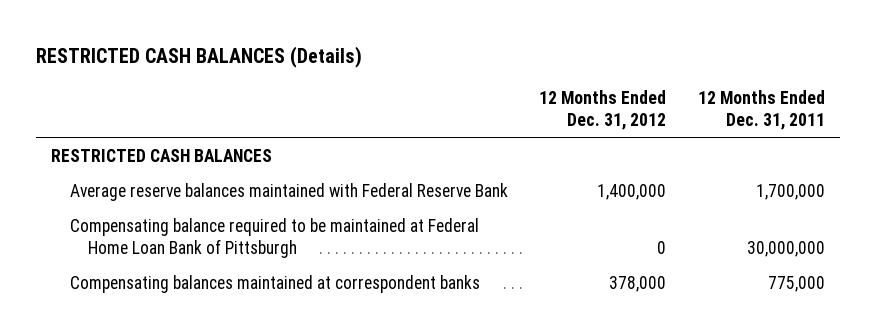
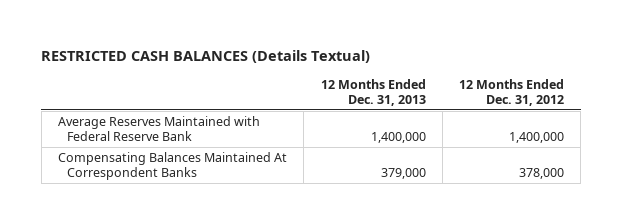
[35,46,362,69] RESTRICTED CASH BALANCES (Details) -> [41,50,371,64] RESTRICTED CASH BALANCES (Details Textual)
[697,90,825,131] 12 Months Ended Dec. 31, 2011 -> none
none -> [320,78,426,107] 12 Months Ended Dec. 31, 2013
[51,148,273,162] RESTRICTED CASH BALANCES -> none
[69,217,479,258] Compensating balance required to be maintained at Federal Home Loan Bank of Pittsburgh -> none
[69,182,508,201] Average reserve balances maintained with Federal Reserve Bank -> [58,115,261,142] Average Reserves Maintained with Federal Reserve Bank
[69,274,480,293] Compensating balances maintained at correspondent banks -> [58,151,288,181] Compensating Balances Maintained At Correspondent Banks

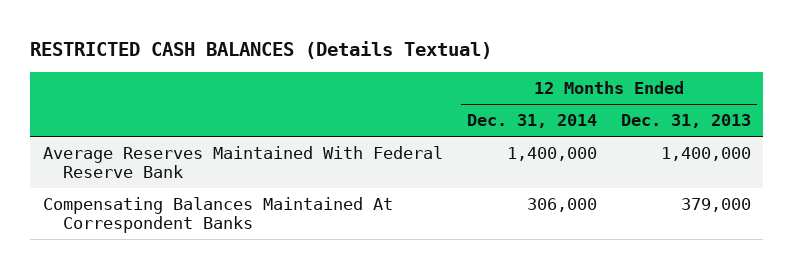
[459,78,565,107] 12 Months Ended Dec. 31, 2012 -> none
none -> [466,114,597,129] Dec. 31, 2014
[58,115,261,142] Average Reserves Maintained with Federal Reserve Bank -> [42,145,443,179] Average Reserves Maintained With Federal Reserve Bank

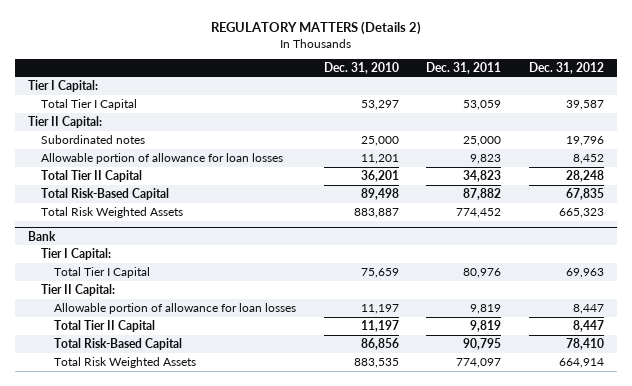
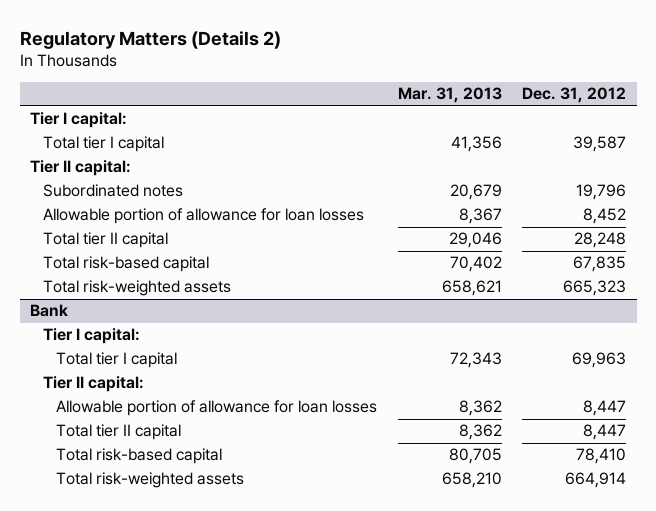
[211,21,422,36] REGULATORY MATTERS (Details 2) -> [19,30,281,49] Regulatory Matters (Details 2)
[323,61,399,74] Dec. 31, 2010 -> none
[426,61,502,74] Dec. 31, 2011 -> none
none -> [397,87,502,104] Mar. 31, 2013
[28,79,99,92] Tier I Capital: -> [30,112,128,129] Tier I capital:
[41,98,138,110] Total Tier I Capital -> [43,136,165,153] Total tier I capital
[28,115,103,128] Tier II Capital: -> [30,160,132,177] Tier II capital:
[41,169,143,182] Total Tier II Capital -> [43,232,169,249] Total tier II capital
[41,187,170,200] Total Risk-Based Capital -> [43,256,210,273] Total risk-based capital
[41,206,184,218] Total Risk Weighted Assets -> [43,280,232,297] Total risk-weighted assets
[41,247,112,260] Tier I Capital: -> [43,328,141,345] Tier I capital:
[54,266,151,278] Total Tier I Capital -> [55,352,177,369] Total tier I capital
[41,283,116,296] Tier II Capital: -> [43,376,145,393] Tier II capital:
[54,319,156,332] Total Tier II Capital -> [55,424,181,441] Total tier II capital
[54,337,183,350] Total Risk-Based Capital -> [55,448,222,465] Total risk-based capital
[54,356,197,368] Total Risk Weighted Assets -> [55,472,244,489] Total risk-weighted assets

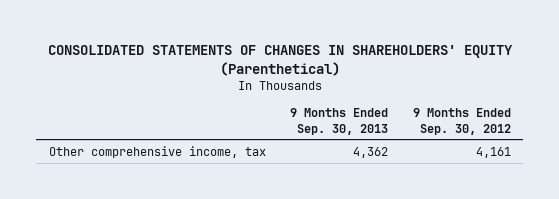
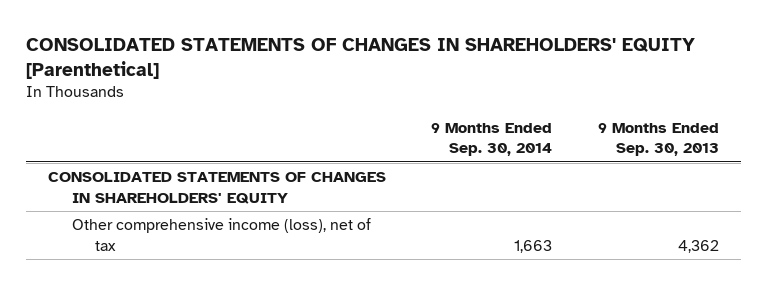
[47,44,513,76] CONSOLIDATED STATEMENTS OF CHANGES IN SHAREHOLDERS' EQUITY (Parenthetical) -> [25,37,695,79] CONSOLIDATED STATEMENTS OF CHANGES IN SHAREHOLDERS' EQUITY [Parenthetical]
[412,108,511,135] 9 Months Ended Sep. 30, 2012 -> none
none -> [431,122,553,157] 9 Months Ended Sep. 30, 2014
none -> [48,172,387,204] CONSOLIDATED STATEMENTS OF CHANGES IN SHAREHOLDERS' EQUITY
[48,145,266,158] Other comprehensive income, tax -> [71,218,371,251] Other comprehensive income (loss), net of tax

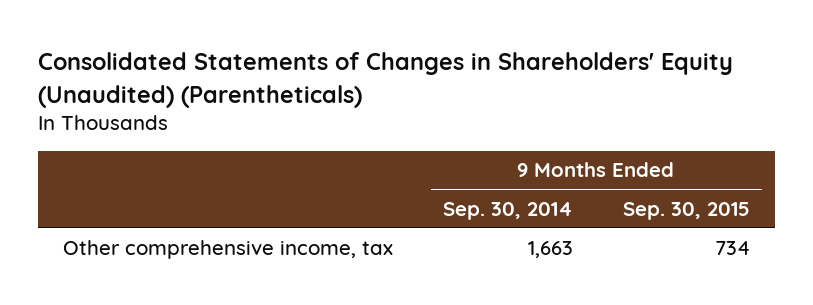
[25,37,695,79] CONSOLIDATED STATEMENTS OF CHANGES IN SHAREHOLDERS' EQUITY [Parenthetical] -> [38,52,734,108] Consolidated Statements of Changes in Shareholders' Equity (Unaudited) (Parentheticals)
[597,122,719,157] 9 Months Ended Sep. 30, 2013 -> none
none -> [622,201,750,220] Sep. 30, 2015
[48,172,387,204] CONSOLIDATED STATEMENTS OF CHANGES IN SHAREHOLDERS' EQUITY -> none
[71,218,371,251] Other comprehensive income (loss), net of tax -> [63,240,394,260] Other comprehensive income, tax

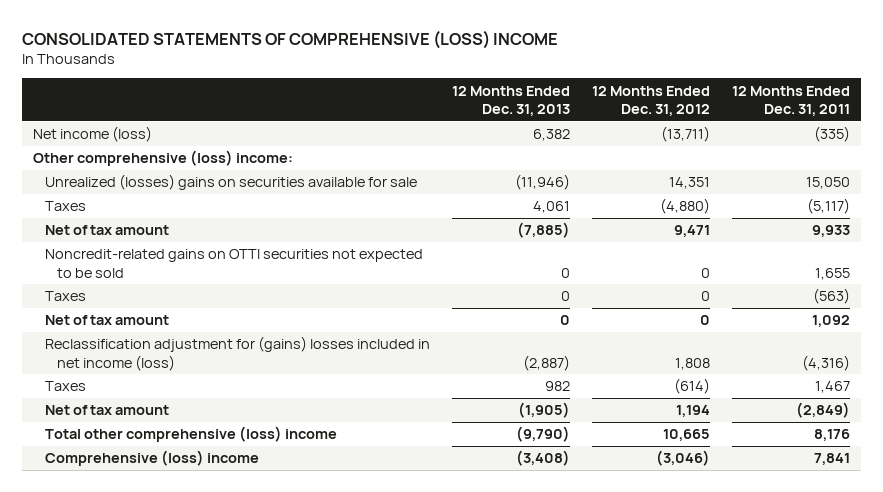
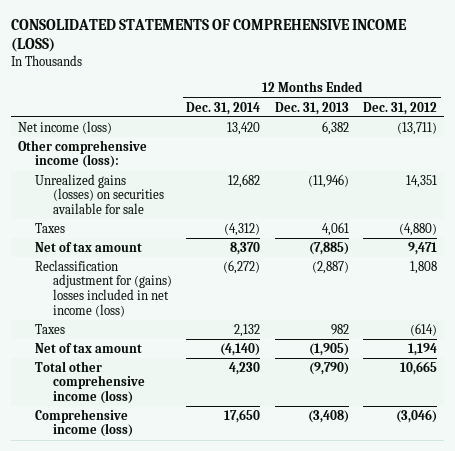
[22,29,559,49] CONSOLIDATED STATEMENTS OF COMPREHENSIVE (LOSS) INCOME -> [10,18,407,53] CONSOLIDATED STATEMENTS OF COMPREHENSIVE INCOME (LOSS)
[731,85,850,117] 12 Months Ended Dec. 31, 2011 -> none
none -> [186,101,261,115] Dec. 31, 2014
[33,150,294,167] Other comprehensive (loss) income: -> [17,139,147,169] Other comprehensive income (loss):
[45,174,418,191] Unrealized (losses) gains on securities available for sale -> [35,173,164,215] Unrealized gains (losses) on securities available for sale
[45,249,424,278] Noncredit-related gains on OTTI securities not expected to be sold -> none
[45,291,87,302] Taxes -> none
[45,315,170,326] Net of tax amount -> none
[45,426,338,443] Total other comprehensive (loss) income -> [35,360,145,405] Total other comprehensive income (loss)
[45,450,260,467] Comprehensive (loss) income -> [35,408,133,438] Comprehensive income (loss)

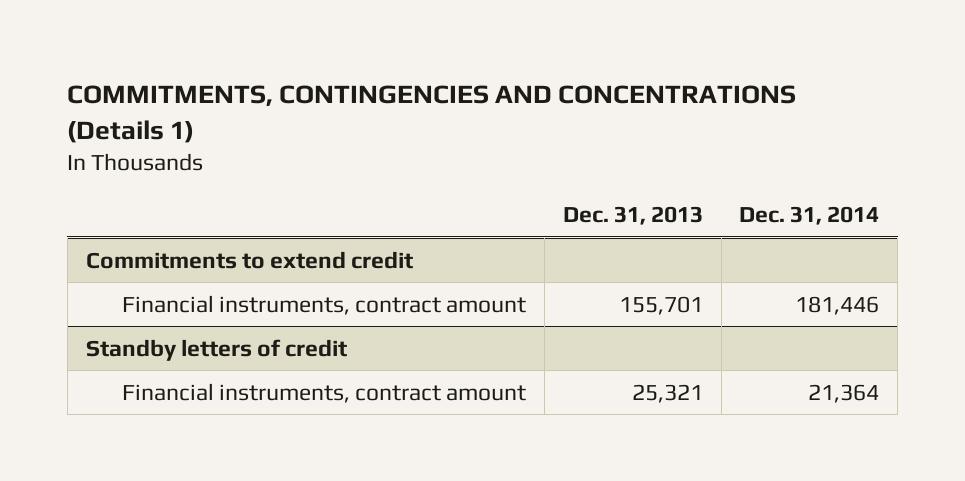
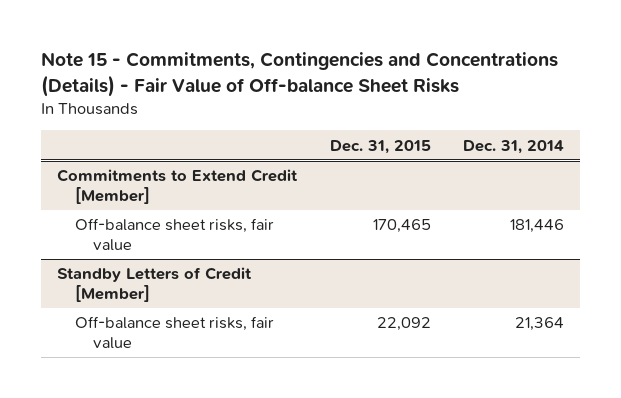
[67,85,797,143] COMMITMENTS, CONTINGENCIES AND CONCENTRATIONS (Details 1) -> [41,52,559,97] Note 15 - Commitments, Contingencies and Concentrations (Details) - Fair Value of Off-balance Sheet Risks
[562,206,703,226] Dec. 31, 2013 -> none
none -> [329,139,431,154] Dec. 31, 2015
[85,250,413,269] Commitments to extend credit -> [57,169,299,204] Commitments to Extend Credit [Member]
[121,294,526,315] Financial instruments, contract amount -> [74,218,274,251] Off-balance sheet risks, fair value
[85,338,347,361] Standby letters of credit -> [57,267,253,302] Standby Letters of Credit [Member]
[121,382,526,403] Financial instruments, contract amount -> [74,316,274,349] Off-balance sheet risks, fair value

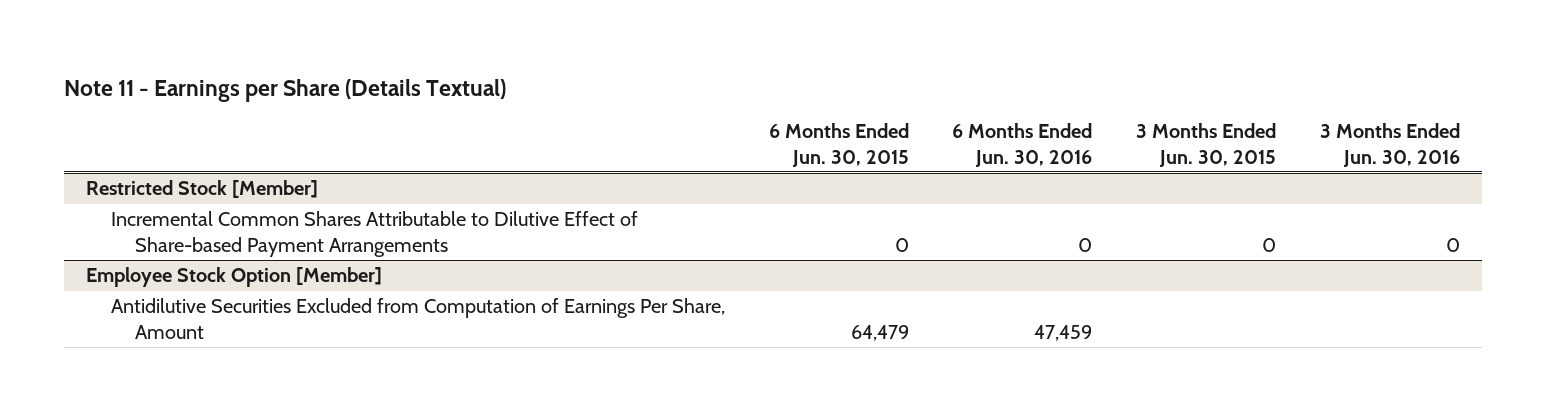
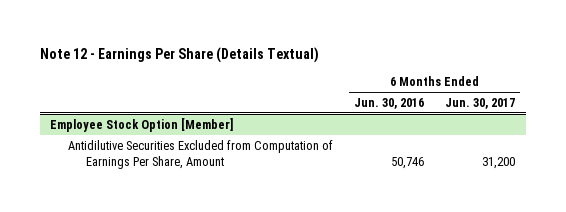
[64,78,507,102] Note 11 - Earnings per Share (Details Textual) -> [39,47,319,64] Note 12 - Earnings Per Share (Details Textual)
[768,123,909,167] 6 Months Ended Jun. 30, 2015 -> none
[1136,123,1277,167] 3 Months Ended Jun. 30, 2015 -> none
[1320,123,1461,167] 3 Months Ended Jun. 30, 2016 -> none
none -> [445,97,516,109] Jun. 30, 2017
[86,180,319,199] Restricted Stock [Member] -> none
[110,211,638,257] Incremental Common Shares Attributable to Dilutive Effect of Share-based Payment Arrangements -> none
[1034,324,1093,341] 47,459 -> [391,156,425,169] 50,746

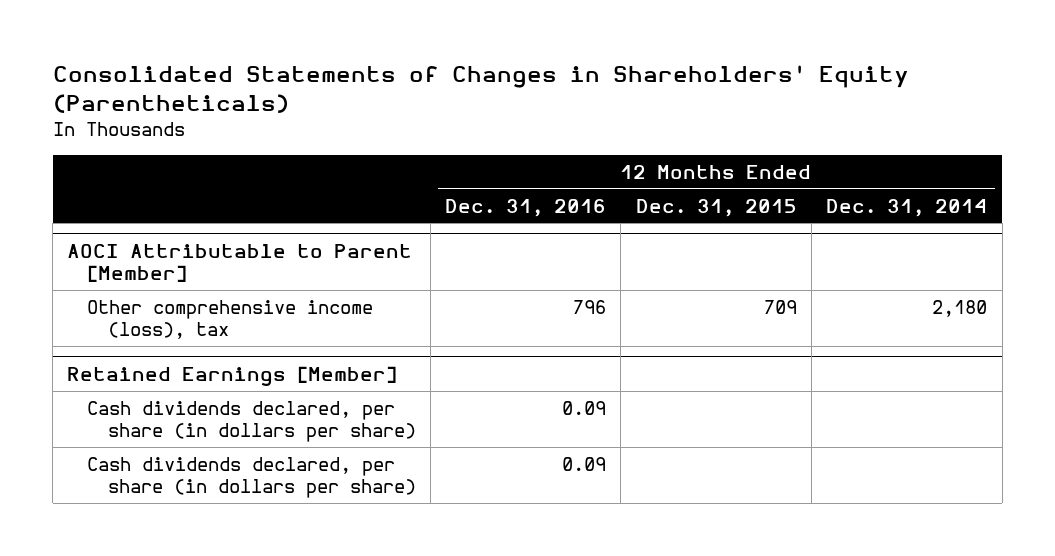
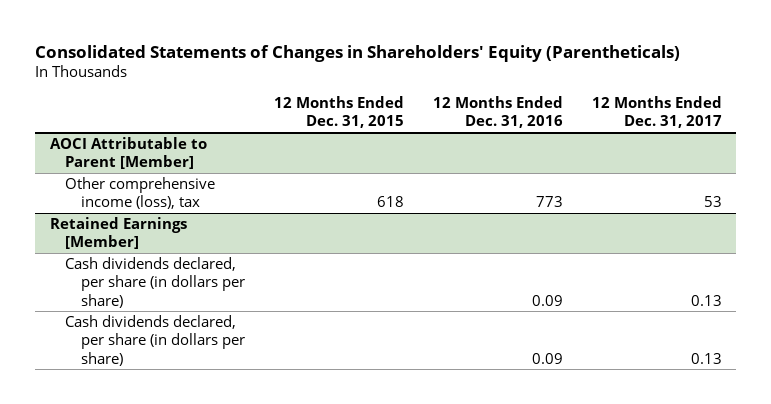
[826,198,988,217] Dec. 31, 2014 -> none
none -> [591,96,722,129] 12 Months Ended Dec. 31, 2017
[573,300,607,315] 796 -> [535,196,563,208] 773
[763,300,797,315] 709 -> [376,196,404,208] 618

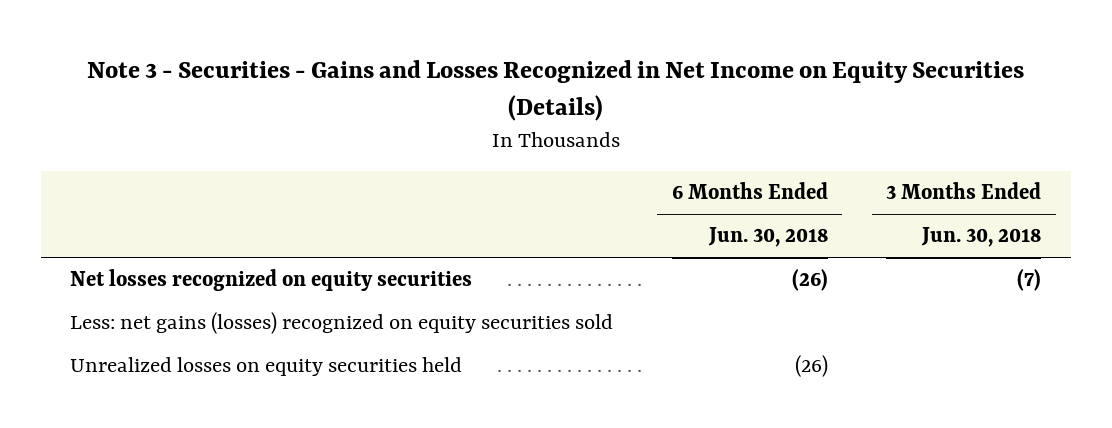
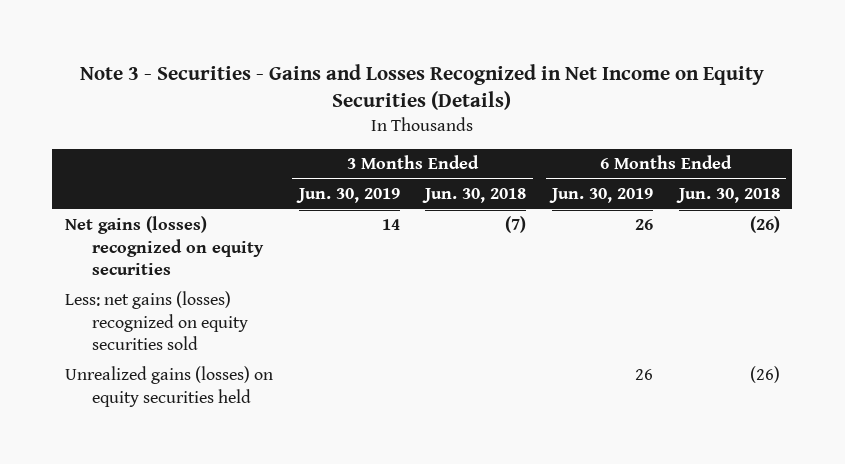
none -> [295,188,400,204] Jun. 30, 2019
none -> [548,188,653,204] Jun. 30, 2019
[70,269,473,292] Net losses recognized on equity securities -> [65,216,265,276] Net gains (losses) recognized on equity securities
[70,357,463,377] Unrealized losses on equity securities held -> [65,366,274,407] Unrealized gains (losses) on equity securities held

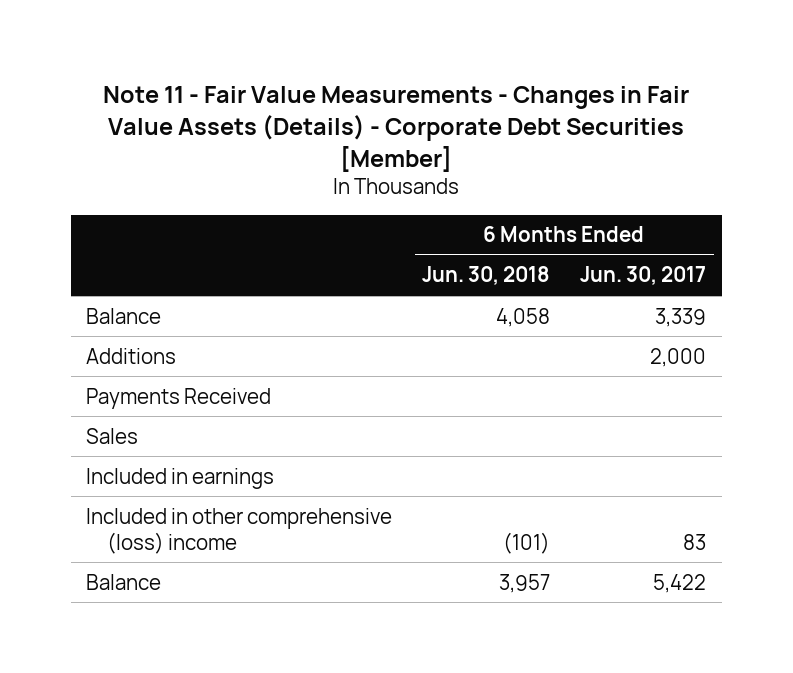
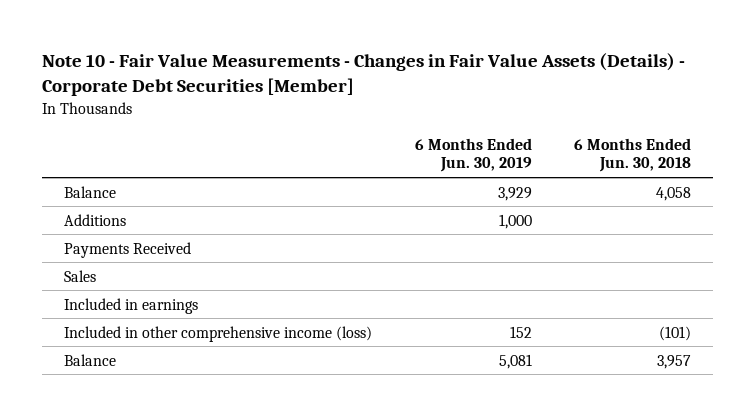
[103,85,690,172] Note 11 - Fair Value Measurements - Changes in Fair Value Assets (Details) - Corporate Debt Securities [Member] -> [42,53,686,97] Note 10 - Fair Value Measurements - Changes in Fair Value Assets (Details) - Corporate Debt Securities [Member]
[580,266,707,286] Jun. 30, 2017 -> none
none -> [414,137,532,173] 6 Months Ended Jun. 30, 2019
[86,507,393,554] Included in other comprehensive (loss) income -> [63,325,372,342] Included in other comprehensive income (loss)

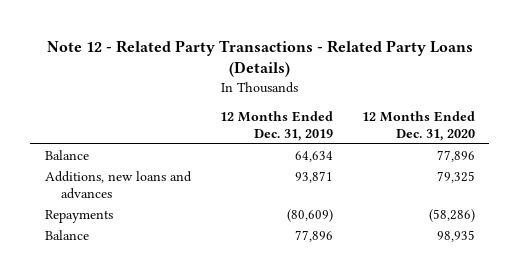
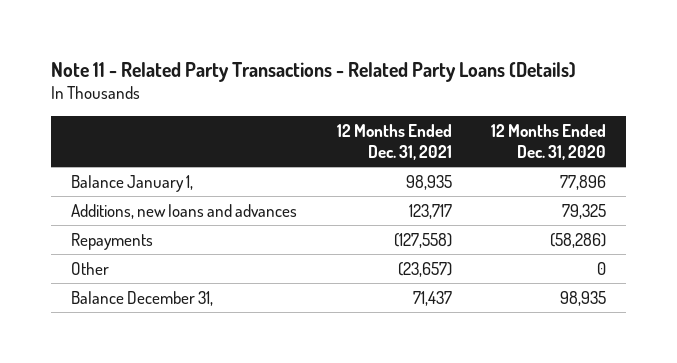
[46,39,473,78] Note 12 - Related Party Transactions - Related Party Loans (Details) -> [50,61,576,82] Note 11 - Related Party Transactions - Related Party Loans (Details)
[219,111,333,141] 12 Months Ended Dec. 31, 2019 -> none
none -> [336,123,452,160] 12 Months Ended Dec. 31, 2021
[44,150,89,161] Balance -> [70,174,193,192] Balance January 1,
none -> [70,261,109,275] Other
[44,230,89,241] Balance -> [70,290,213,306] Balance December 31,

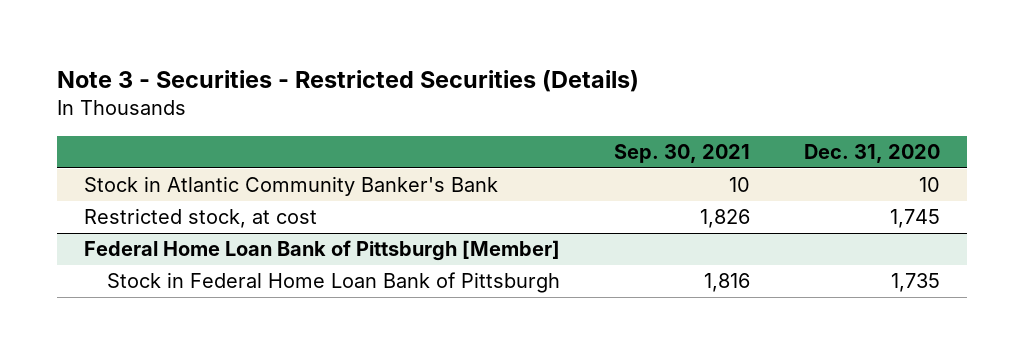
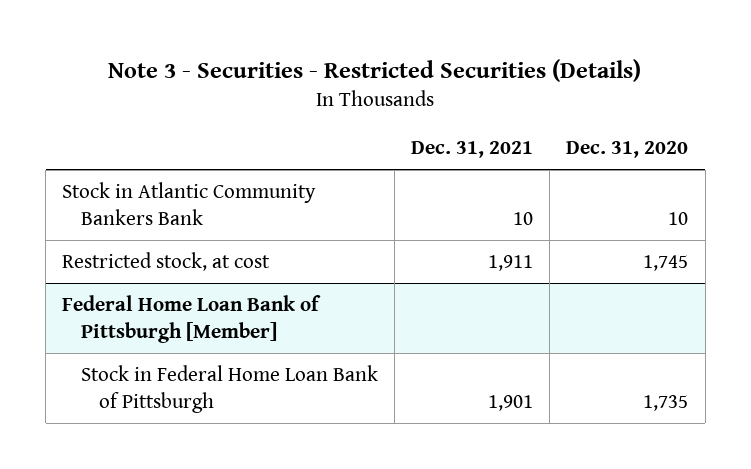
[613,144,750,164] Sep. 30, 2021 -> none
none -> [411,141,534,159] Dec. 31, 2021
[83,176,498,197] Stock in Atlantic Community Banker's Bank -> [62,181,317,225] Stock in Atlantic Community Bankers Bank

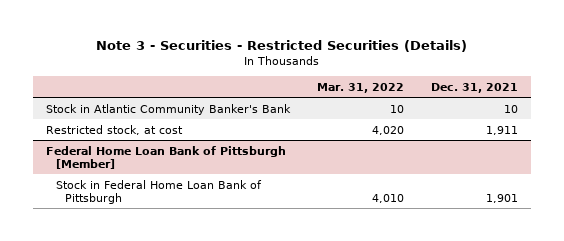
[566,141,689,159] Dec. 31, 2020 -> none
none -> [317,82,405,93] Mar. 31, 2022
[62,181,317,225] Stock in Atlantic Community Bankers Bank -> [46,103,292,115] Stock in Atlantic Community Banker's Bank

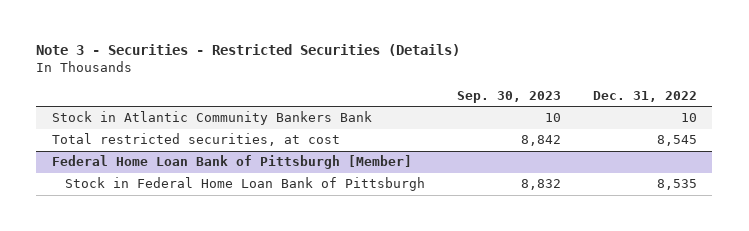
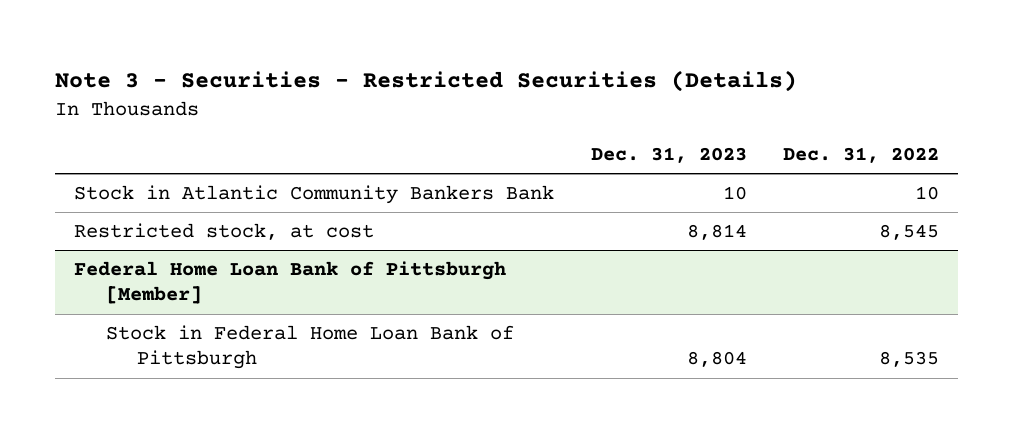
[457,91,562,104] Sep. 30, 2023 -> none
none -> [590,147,747,164] Dec. 31, 2023
[51,133,340,147] Total restricted securities, at cost -> [73,223,374,241] Restricted stock, at cost

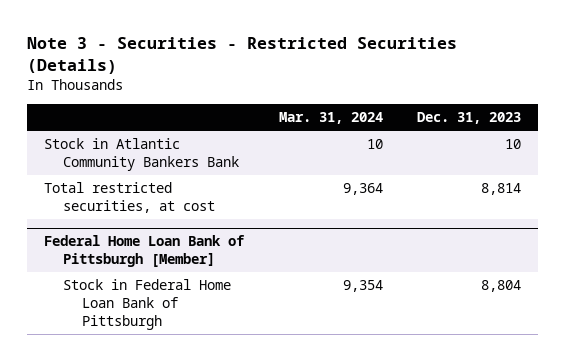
[783,147,940,164] Dec. 31, 2022 -> none
none -> [278,112,383,125] Mar. 31, 2024
[73,223,374,241] Restricted stock, at cost -> [44,181,215,214] Total restricted securities, at cost

